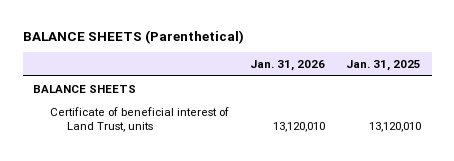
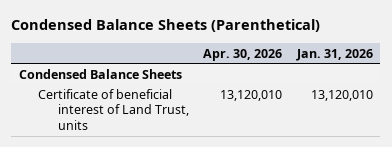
[22,29,244,44] BALANCE SHEETS (Parenthetical) -> [11,19,321,33] Condensed Balance Sheets (Parenthetical)
[345,60,421,72] Jan. 31, 2025 -> none
none -> [203,48,283,61] Apr. 30, 2026
[33,84,137,93] BALANCE SHEETS -> [18,68,182,79] Condensed Balance Sheets

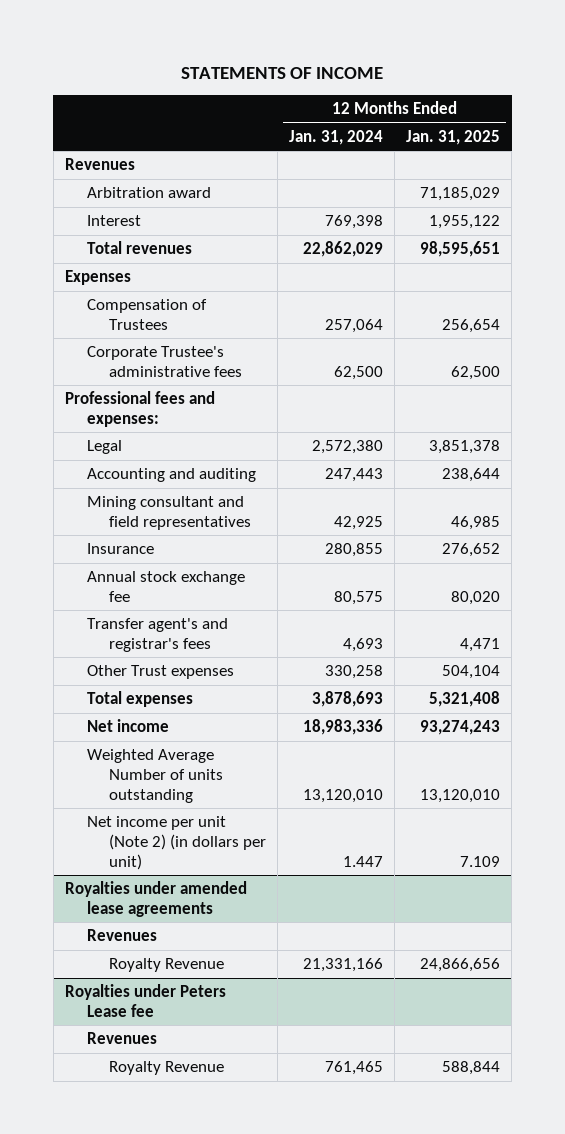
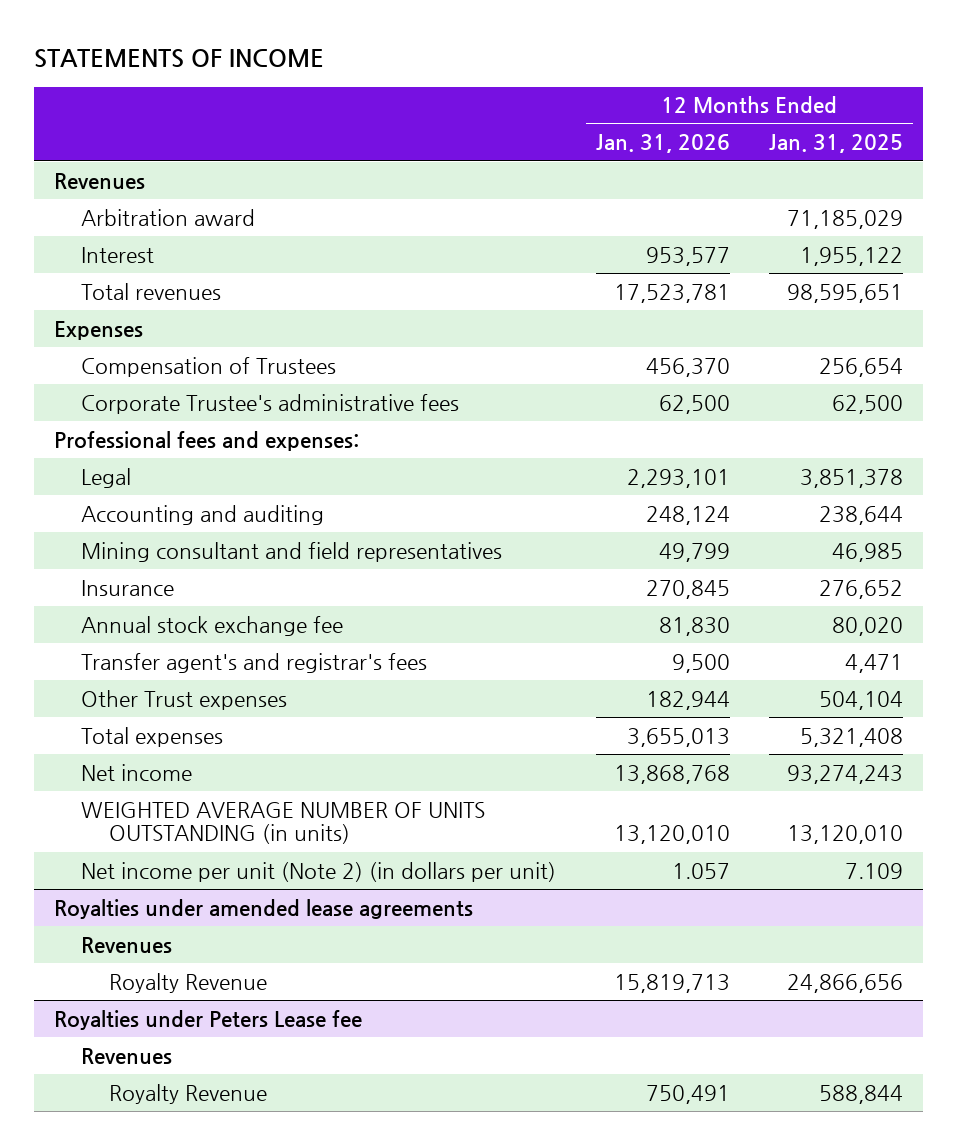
[289,129,384,145] Jan. 31, 2024 -> none
none -> [595,134,730,154] Jan. 31, 2026
[86,749,223,803] Weighted Average Number of units outstanding -> [81,801,486,845] WEIGHTED AVERAGE NUMBER OF UNITS OUTSTANDING (in units)

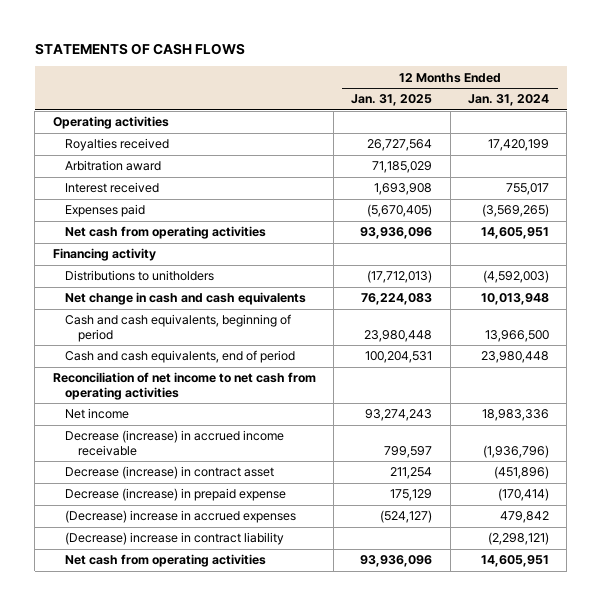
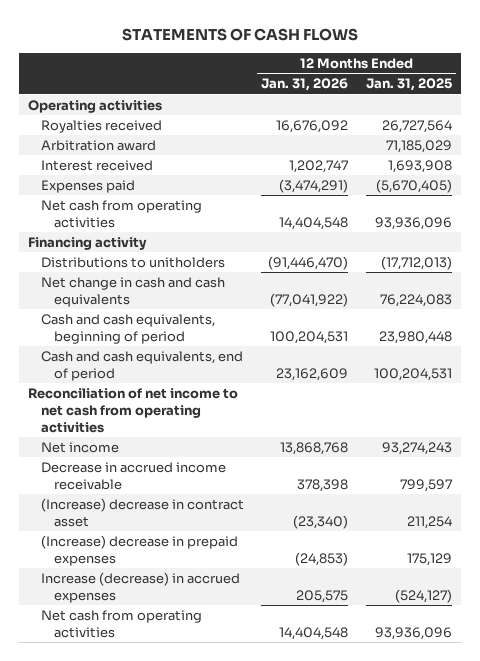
[467,94,549,107] Jan. 31, 2024 -> none
none -> [261,78,349,92] Jan. 31, 2026
[65,532,285,546] (Decrease) increase in contract liability -> none
[65,430,285,456] Decrease (increase) in accrued income receivable -> [40,461,226,490] Decrease in accrued income receivable
[65,466,275,480] Decrease (increase) in contract asset -> [40,497,244,527] (Increase) decrease in contract asset
[65,488,287,502] Decrease (increase) in prepaid expense -> [40,534,238,566] (Increase) decrease in prepaid expenses
[65,510,297,524] (Decrease) increase in accrued expenses -> [40,571,240,603] Increase (decrease) in accrued expenses

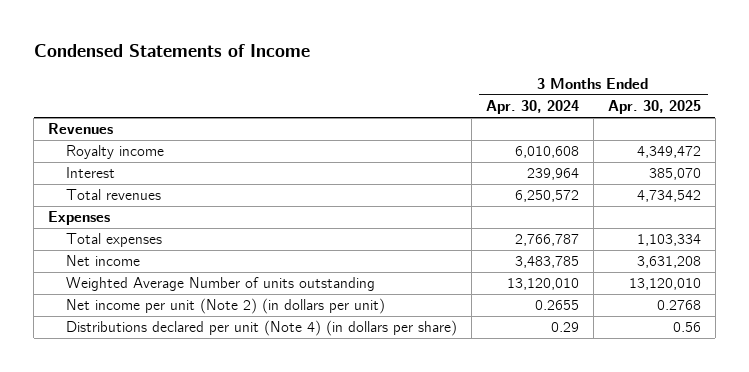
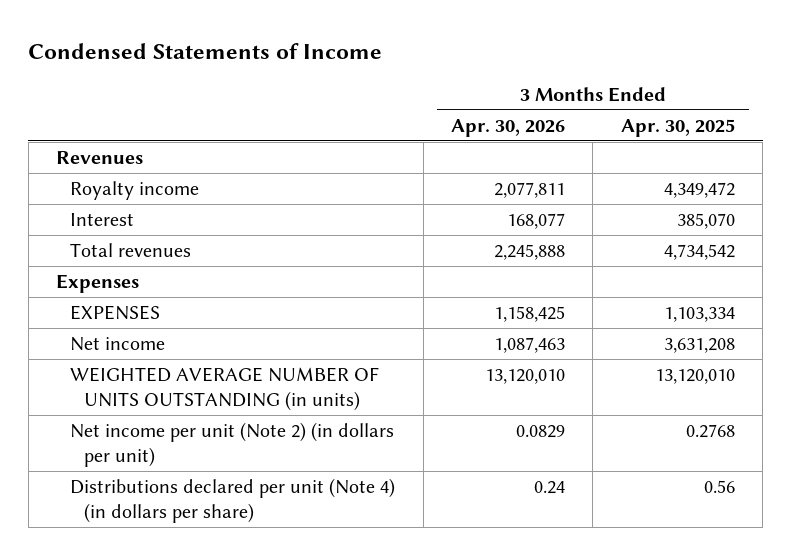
[485,100,579,115] Apr. 30, 2024 -> none
none -> [450,118,565,137] Apr. 30, 2026
[66,233,163,248] Total expenses -> [70,304,161,320] EXPENSES
[66,277,376,292] Weighted Average Number of units outstanding -> [70,366,380,412] WEIGHTED AVERAGE NUMBER OF UNITS OUTSTANDING (in units)

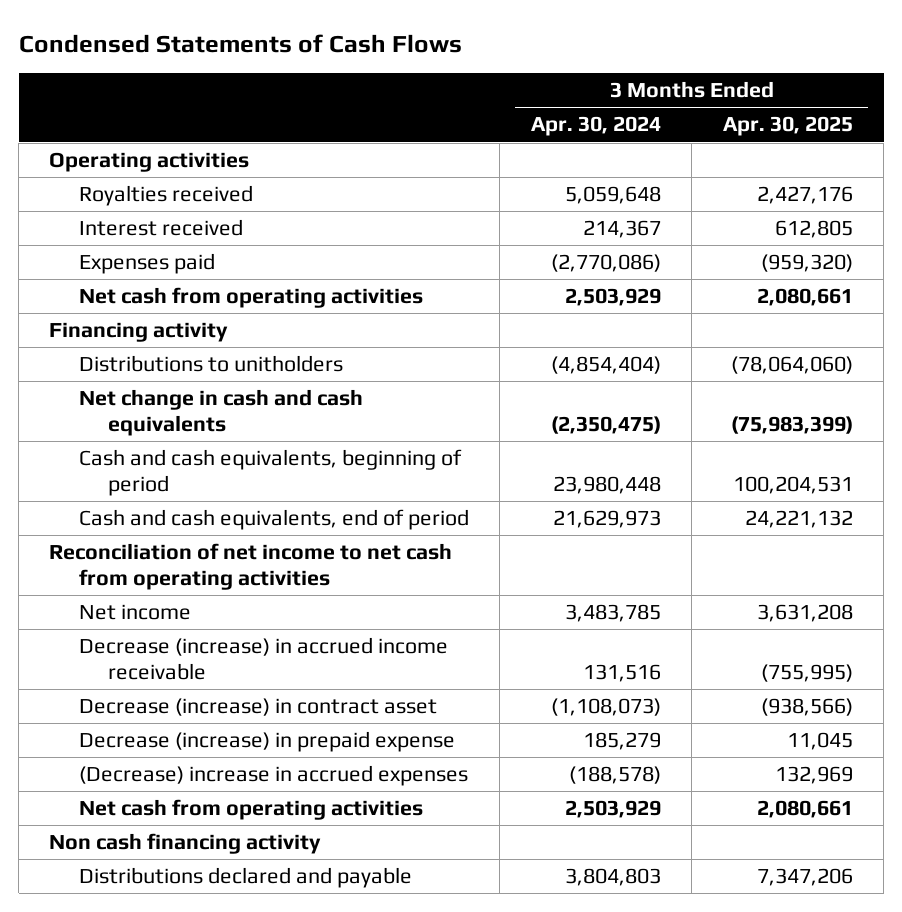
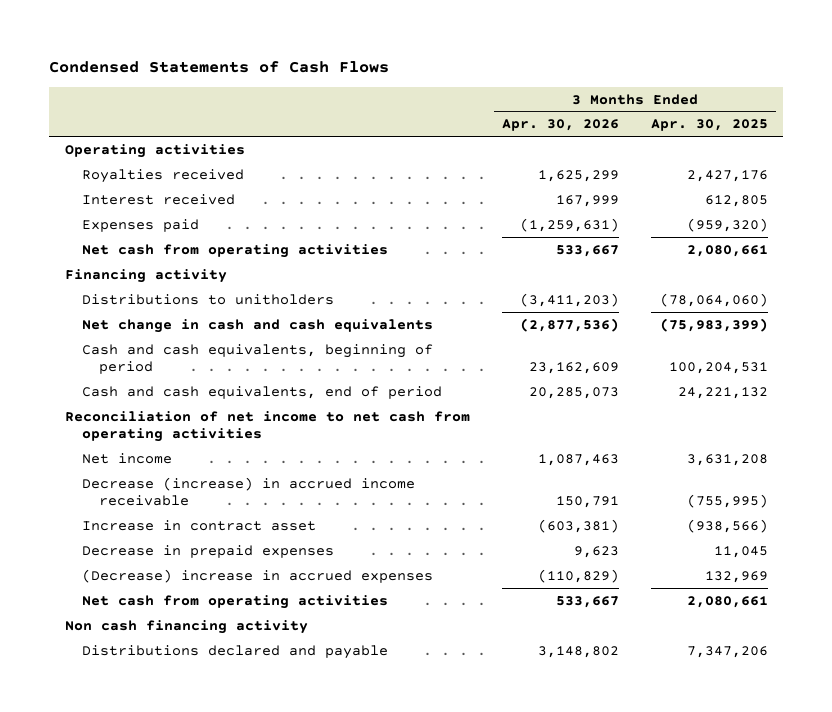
[530,116,661,137] Apr. 30, 2024 -> none
none -> [501,119,619,132] Apr. 30, 2026
[78,698,437,717] Decrease (increase) in contract asset -> [82,519,317,531] Increase in contract asset
[78,731,455,753] Decrease (increase) in prepaid expense -> [82,544,335,558] Decrease in prepaid expenses

